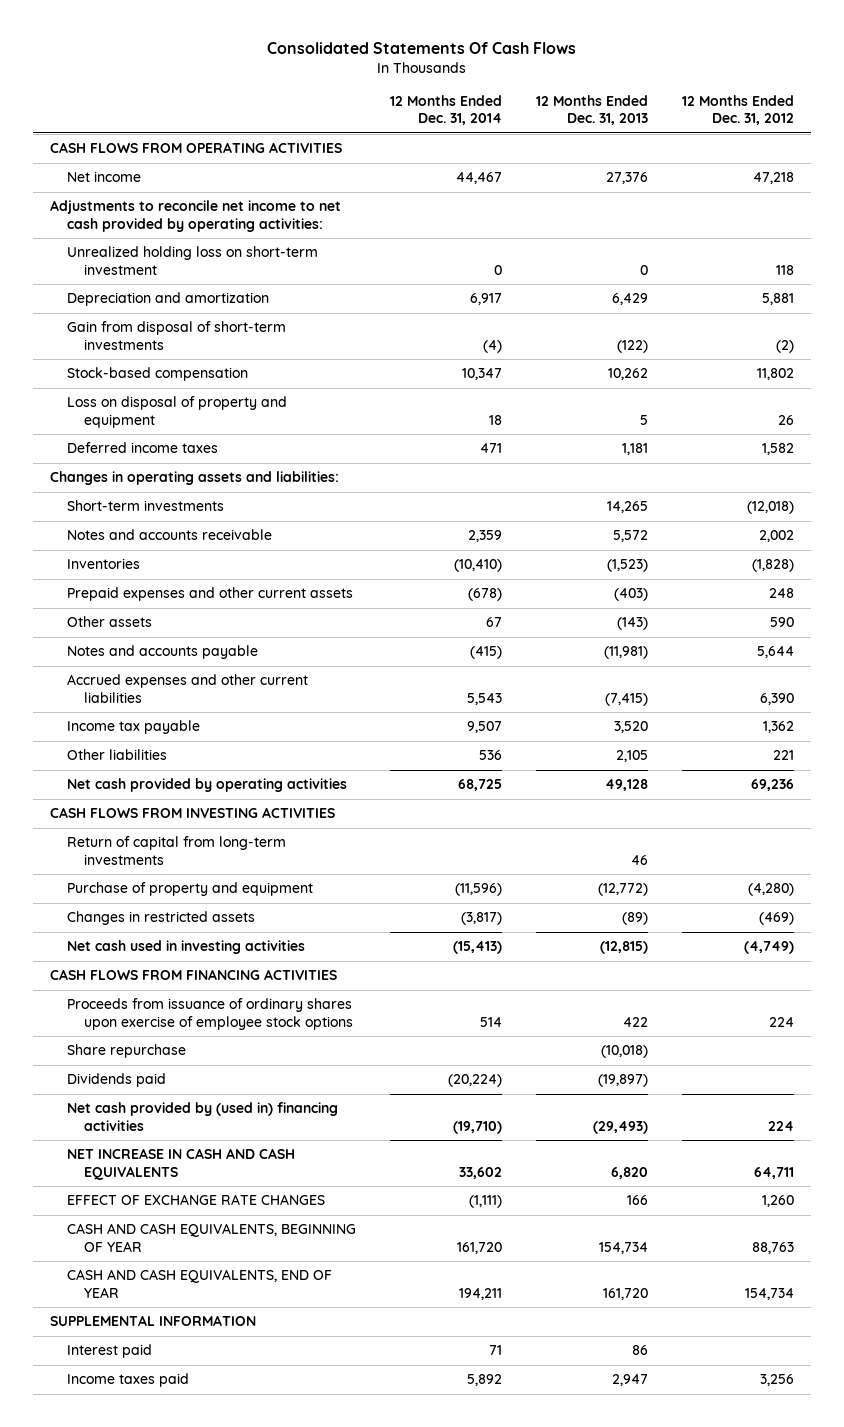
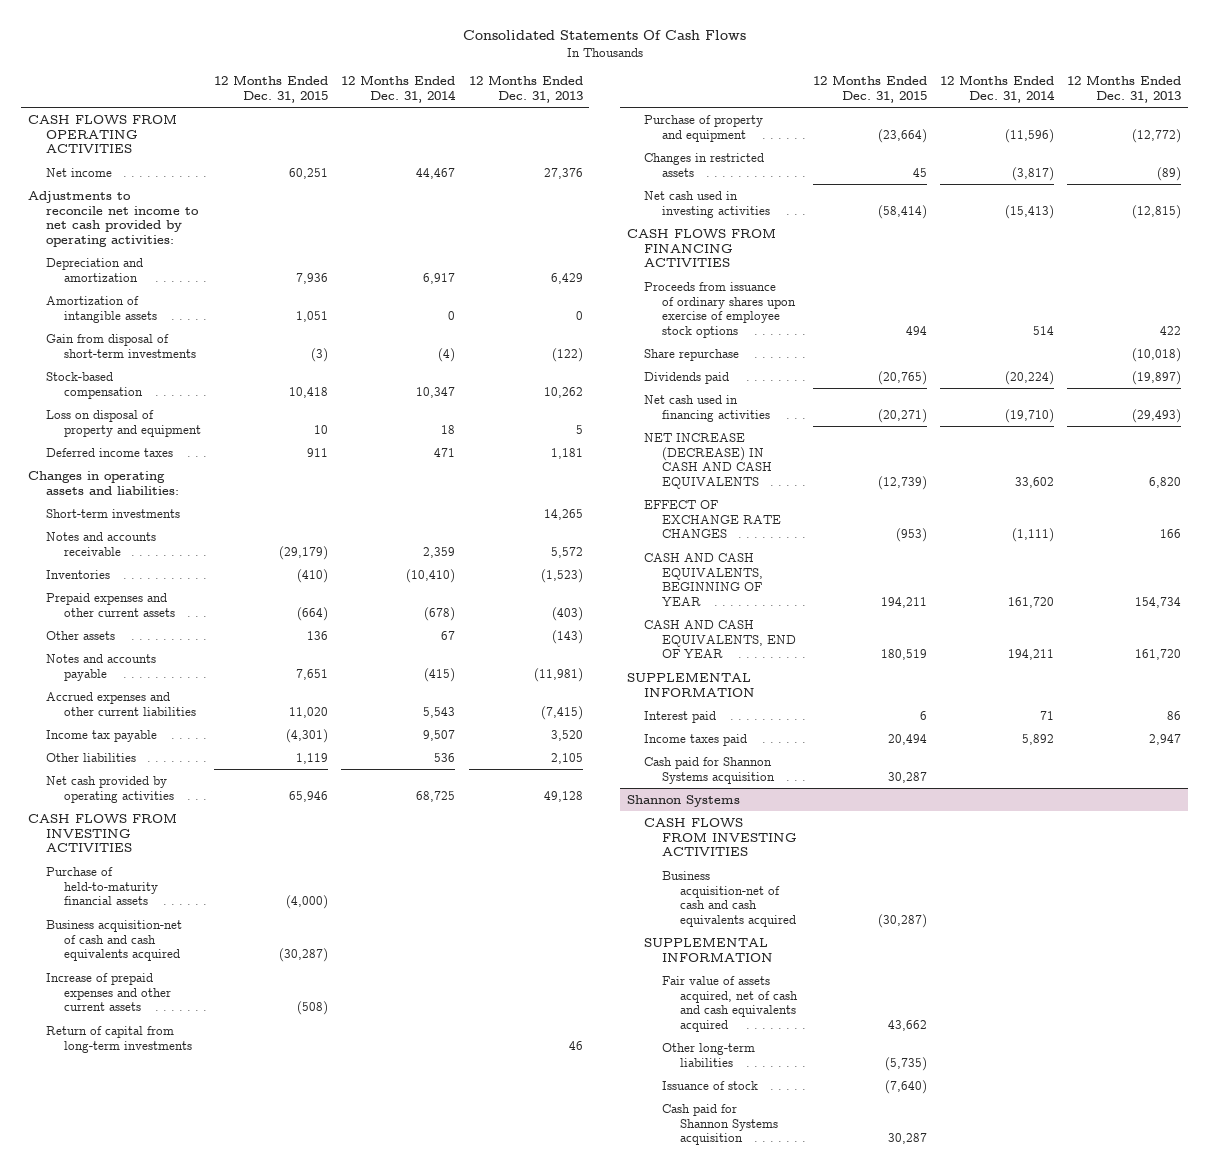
[681,94,794,126] 12 Months Ended Dec. 31, 2012 -> none
none -> [213,75,328,103] 12 Months Ended Dec. 31, 2015
[66,246,318,275] Unrealized holding loss on short-term investment -> none
none -> [45,295,157,323] Amortization of intangible assets
none -> [45,866,158,906] Purchase of held-to-maturity financial assets
none -> [45,919,182,962] Business acquisition-net of cash and cash equivalents acquired
none -> [45,972,171,1012] Increase of prepaid expenses and other current assets
[66,1102,338,1131] Net cash provided by (used in) financing activities -> [644,394,771,422] Net cash used in financing activities
[66,1148,295,1180] NET INCREASE IN CASH AND CASH EQUIVALENTS -> [644,432,773,489] NET INCREASE (DECREASE) IN CASH AND CASH EQUIVALENTS
none -> [644,756,776,784] Cash paid for Shannon Systems acquisition
none -> [626,794,740,807] Shannon Systems
none -> [644,817,798,857] CASH FLOWS FROM INVESTING ACTIVITIES
none -> [662,870,796,927] Business acquisition-net of cash and cash equivalents acquired
none -> [644,936,774,962] SUPPLEMENTAL INFORMATION
none -> [662,975,798,1032] Fair value of assets acquired, net of cash and cash equivalents acquired
none -> [662,1042,756,1067] Other long-term liabilities
none -> [662,1080,759,1090] Issuance of stock
none -> [662,1103,778,1146] Cash paid for Shannon Systems acquisition

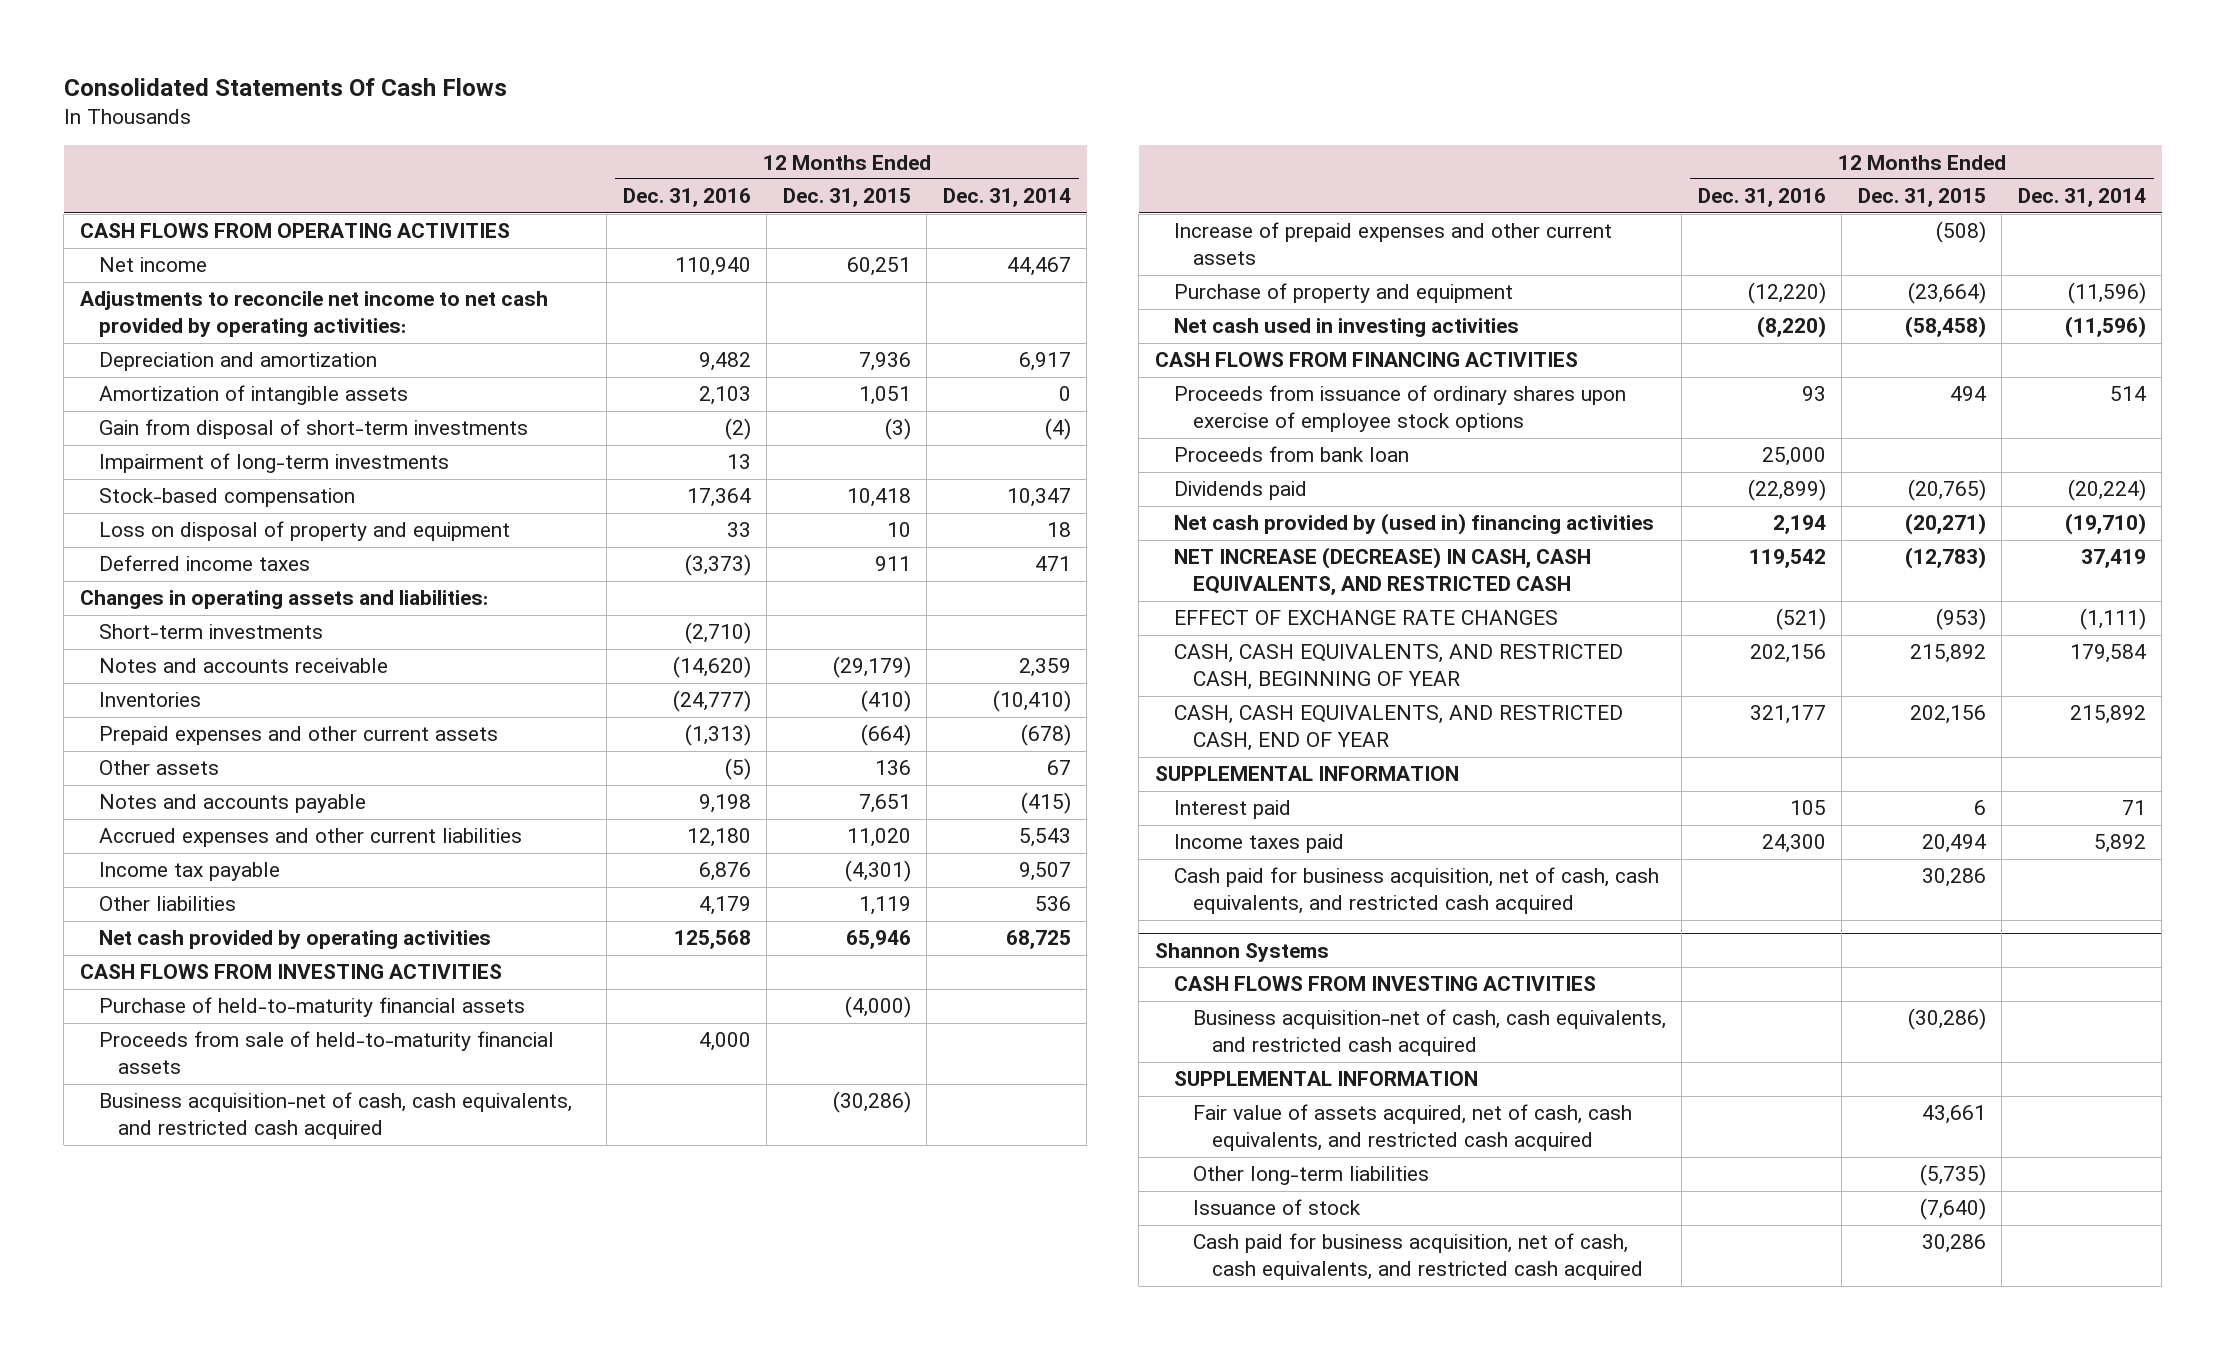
[468,75,583,103] 12 Months Ended Dec. 31, 2013 -> none
none -> [622,188,751,208] Dec. 31, 2016
none -> [98,453,449,474] Impairment of long-term investments
none -> [98,1031,554,1075] Proceeds from sale of held-to-maturity financial assets
[45,919,182,962] Business acquisition-net of cash and cash equivalents acquired -> [98,1092,572,1140] Business acquisition-net of cash, cash equivalents, and restricted cash acquired
[278,948,328,963] (30,287) -> [832,1091,911,1114] (30,286)
[45,1025,192,1053] Return of capital from long-term investments -> none
[644,152,765,177] Changes in restricted assets -> none
[877,204,927,219] (58,414) -> [1904,316,1986,339] (58,458)
[1004,204,1054,219] (15,413) -> [2064,316,2146,339] (11,596)
[644,348,740,361] Share repurchase -> none
none -> [1173,446,1409,463] Proceeds from bank loan
[644,394,771,422] Net cash used in financing activities -> [1173,513,1654,536] Net cash provided by (used in) financing activities
[644,432,773,489] NET INCREASE (DECREASE) IN CASH AND CASH EQUIVALENTS -> [1173,547,1591,596] NET INCREASE (DECREASE) IN CASH, CASH EQUIVALENTS, AND RESTRICTED CASH
[877,475,927,490] (12,739) -> [1904,547,1986,570] (12,783)
[1014,476,1054,488] 33,602 -> [2080,549,2146,569] 37,419
[644,552,764,606] CASH AND CASH EQUIVALENTS, BEGINNING OF YEAR -> [1173,644,1623,691] CASH, CASH EQUIVALENTS, AND RESTRICTED CASH, BEGINNING OF YEAR
[880,596,927,608] 194,211 -> [1909,644,1986,664] 215,892
[1007,596,1054,608] 161,720 -> [2069,644,2146,664] 179,584
[644,619,797,659] CASH AND CASH EQUIVALENTS, END OF YEAR -> [1173,705,1623,752] CASH, CASH EQUIVALENTS, AND RESTRICTED CASH, END OF YEAR
[880,649,927,661] 180,519 -> [1909,705,1986,725] 202,156
[1007,649,1054,661] 194,211 -> [2069,705,2146,725] 215,892
[644,756,776,784] Cash paid for Shannon Systems acquisition -> [1173,867,1659,915] Cash paid for business acquisition, net of cash, cash equivalents, and restricted cash acquired
[887,771,927,783] 30,287 -> [1921,868,1986,888] 30,286
[662,870,796,927] Business acquisition-net of cash and cash equivalents acquired -> [1192,1009,1666,1057] Business acquisition-net of cash, cash equivalents, and restricted cash acquired
[877,913,927,928] (30,287) -> [1907,1008,1986,1031] (30,286)
[662,975,798,1032] Fair value of assets acquired, net of cash and cash equivalents acquired -> [1192,1104,1632,1152] Fair value of assets acquired, net of cash, cash equivalents, and restricted cash acquired
[887,1019,927,1031] 43,662 -> [1921,1105,1986,1125] 43,661
[662,1103,778,1146] Cash paid for Shannon Systems acquisition -> [1192,1233,1643,1281] Cash paid for business acquisition, net of cash, cash equivalents, and restricted cash acquired
[887,1133,927,1145] 30,287 -> [1921,1234,1986,1254] 30,286

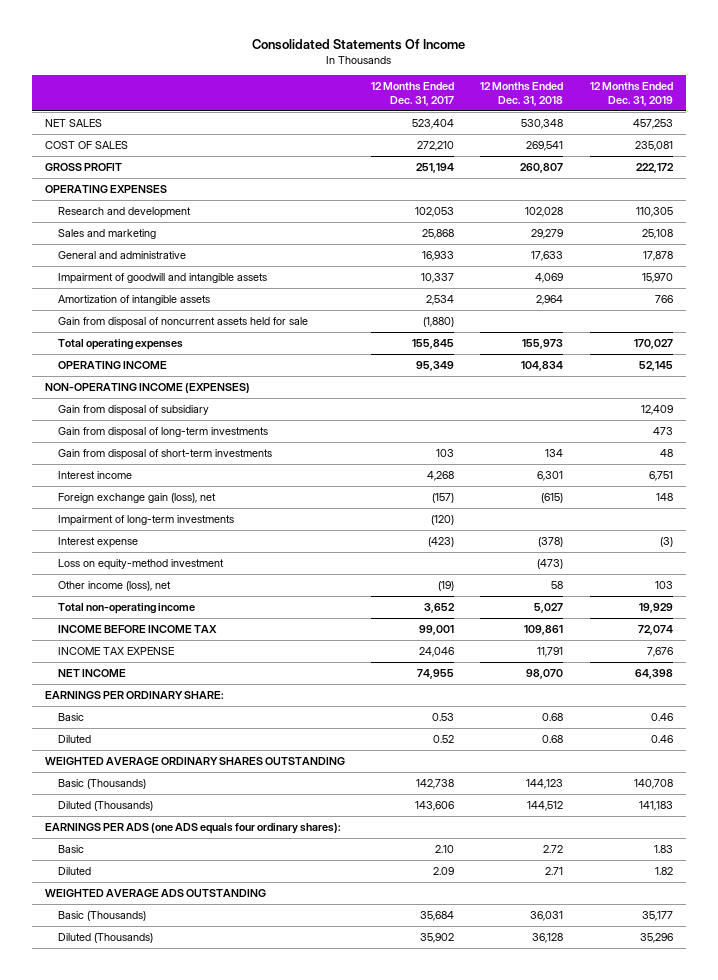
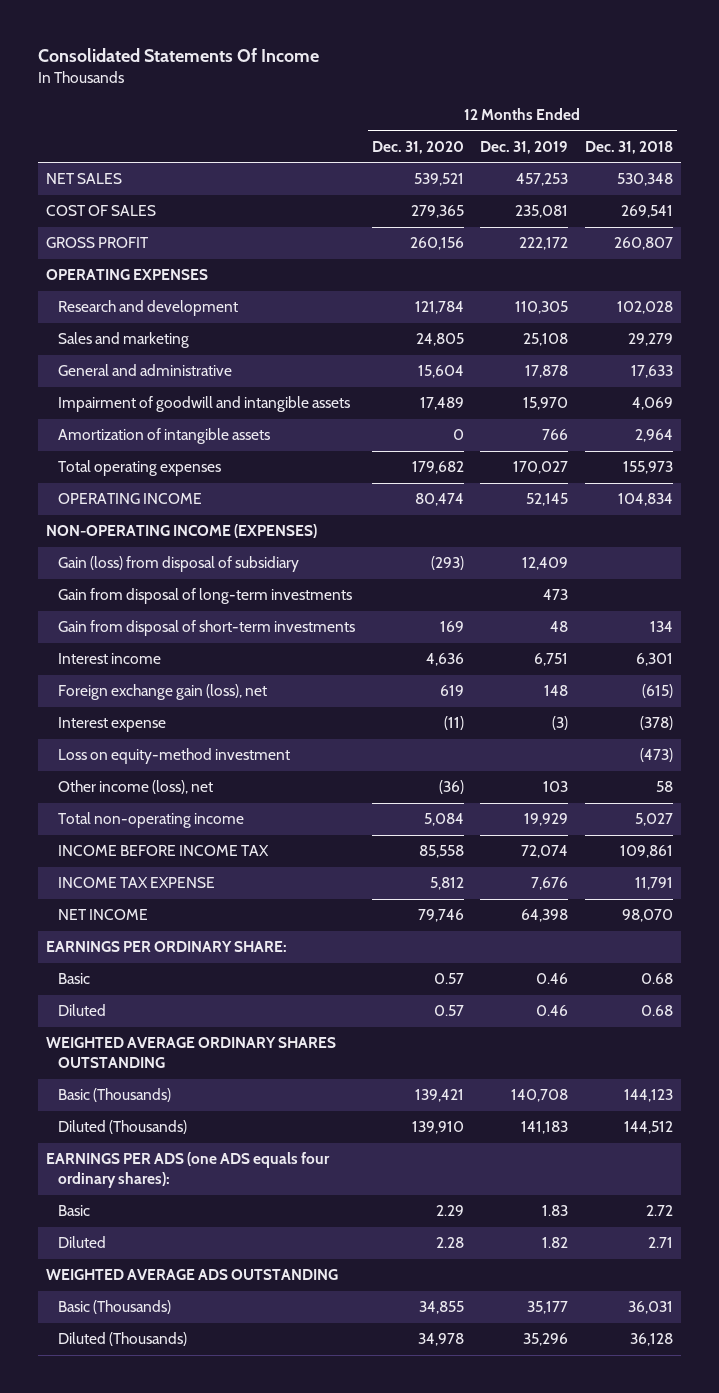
[371,82,455,106] 12 Months Ended Dec. 31, 2017 -> none
none -> [371,141,464,155] Dec. 31, 2020
[57,317,308,329] Gain from disposal of noncurrent assets held for sale -> none
[57,405,209,417] Gain from disposal of subsidiary -> [57,556,299,573] Gain (loss) from disposal of subsidiary
[57,515,234,527] Impairment of long-term investments -> none

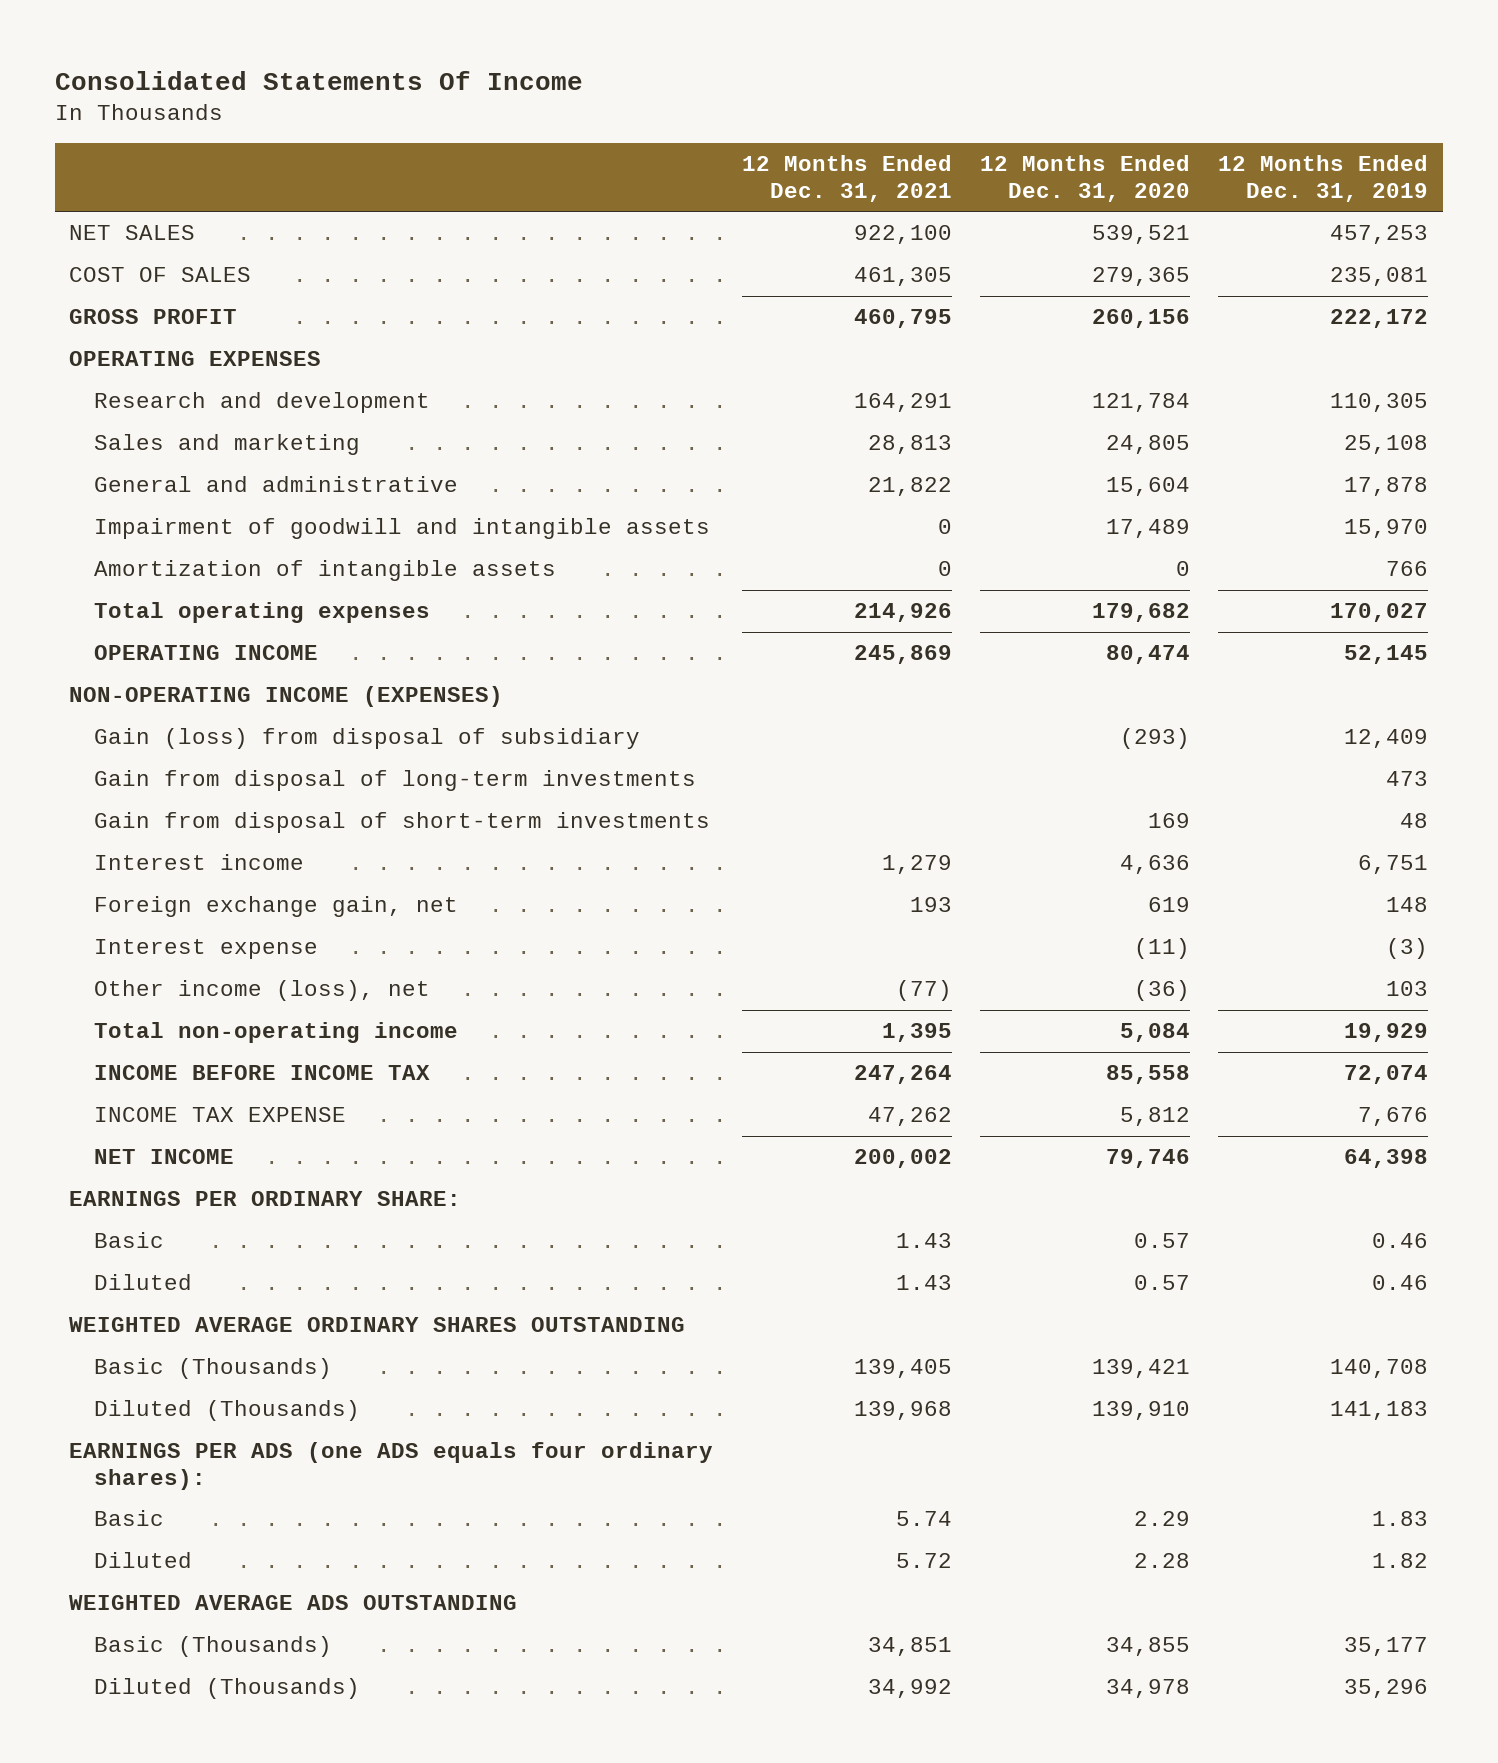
[585,141,674,155] Dec. 31, 2018 -> none
none -> [741,155,952,202] 12 Months Ended Dec. 31, 2021
[57,684,267,701] Foreign exchange gain (loss), net -> [94,896,459,918] Foreign exchange gain, net
[57,748,290,765] Loss on equity-method investment -> none

